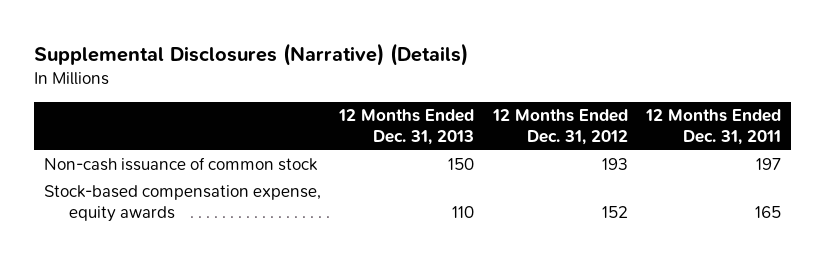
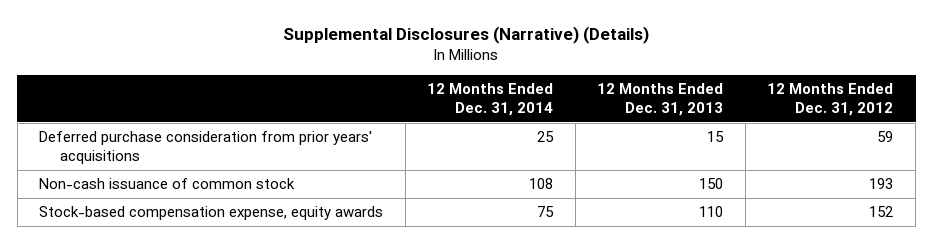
[645,108,782,146] 12 Months Ended Dec. 31, 2011 -> none
none -> [427,83,554,116] 12 Months Ended Dec. 31, 2014
none -> [39,131,373,165] Deferred purchase consideration from prior years' acquisitions

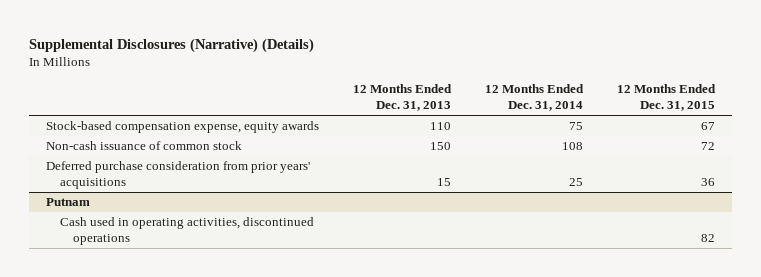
[767,83,894,116] 12 Months Ended Dec. 31, 2012 -> none
none -> [617,84,717,112] 12 Months Ended Dec. 31, 2015
[39,178,296,190] Non-cash issuance of common stock -> [46,141,243,151] Non-cash issuance of common stock
[39,131,373,165] Deferred purchase consideration from prior years' acquisitions -> [46,161,311,190] Deferred purchase consideration from prior years' acquisitions
none -> [46,198,91,207] Putnam
none -> [59,217,314,246] Cash used in operating activities, discontinued operations

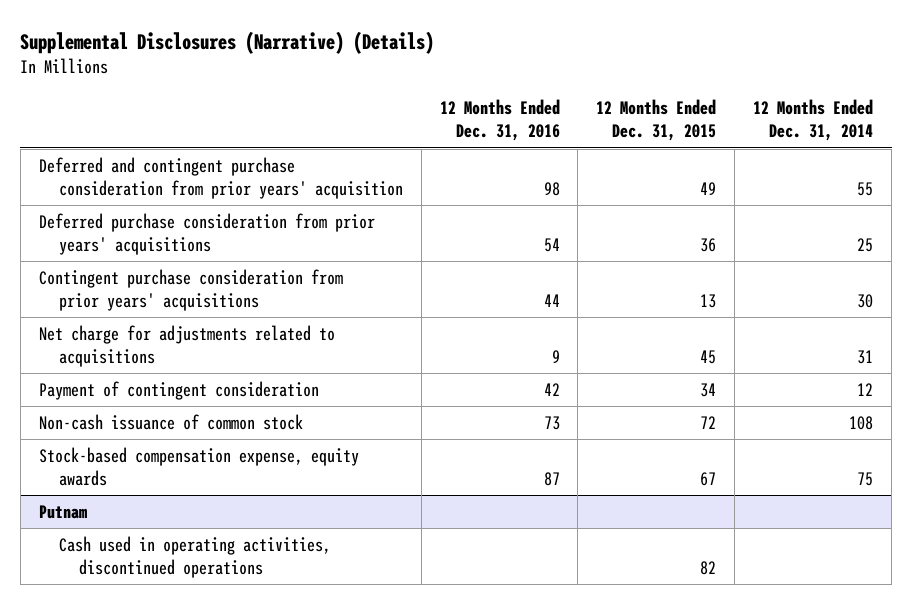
[353,84,453,112] 12 Months Ended Dec. 31, 2013 -> none
none -> [439,99,560,142] 12 Months Ended Dec. 31, 2016
none -> [38,156,403,199] Deferred and contingent purchase consideration from prior years' acquisition
none -> [38,268,343,311] Contingent purchase consideration from prior years' acquisitions
none -> [38,324,335,367] Net charge for adjustments related to acquisitions
none -> [38,380,319,400] Payment of contingent consideration
[46,141,243,151] Non-cash issuance of common stock -> [38,413,303,430] Non-cash issuance of common stock
[46,121,320,134] Stock-based compensation expense, equity awards -> [38,446,359,486] Stock-based compensation expense, equity awards

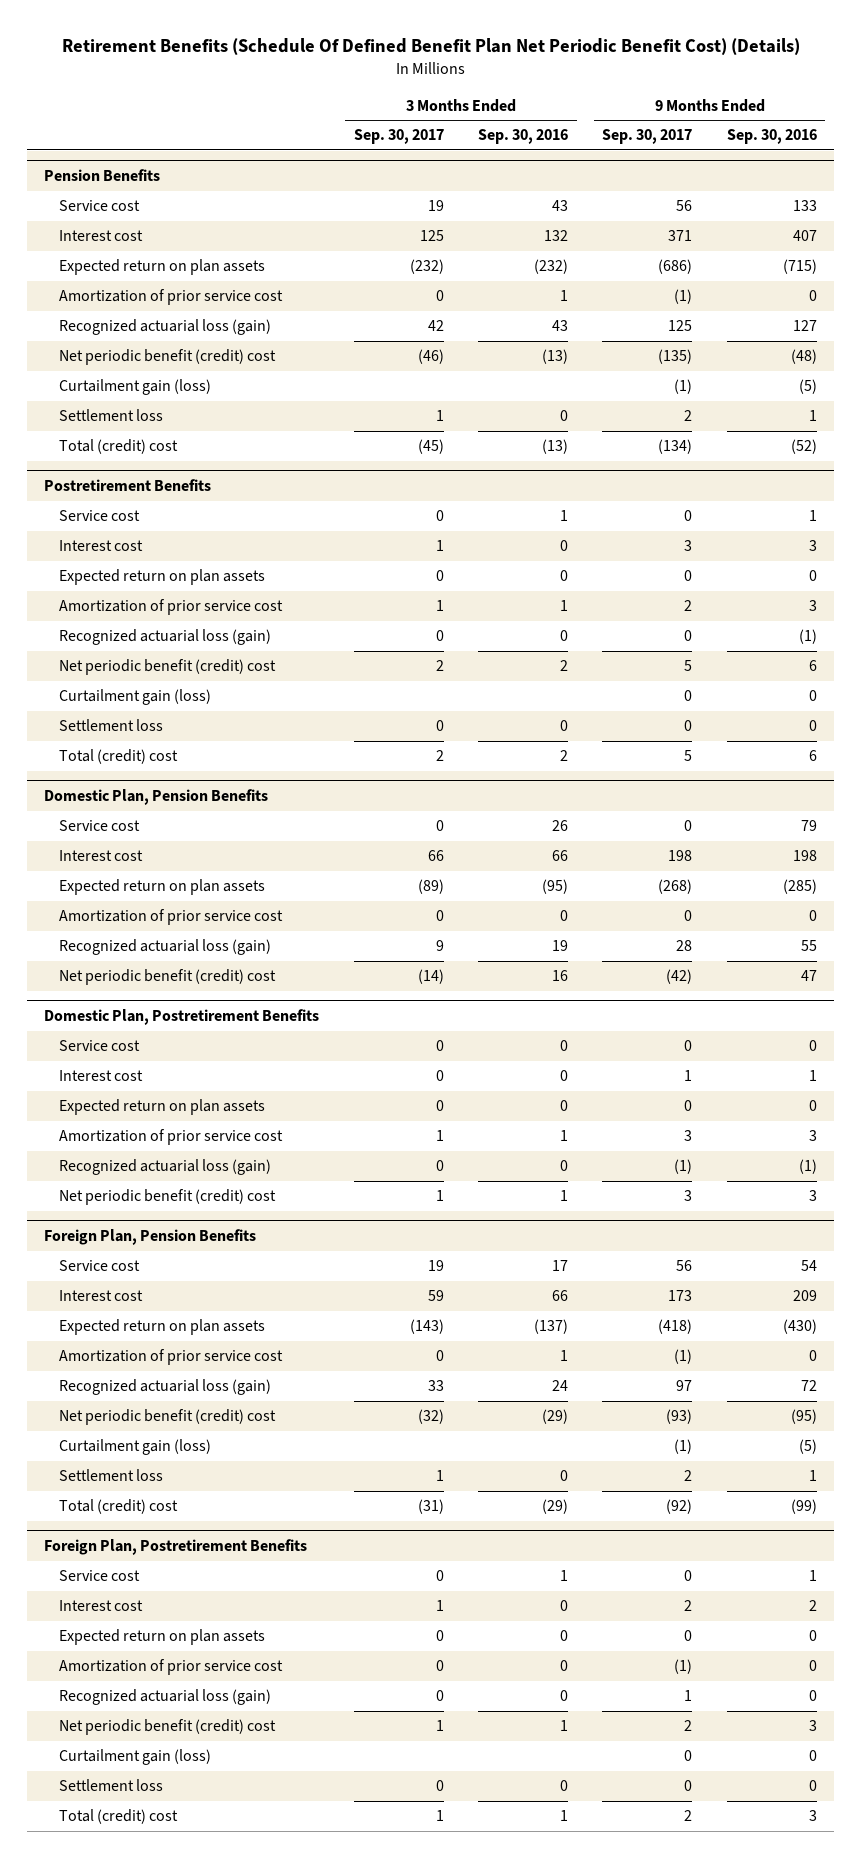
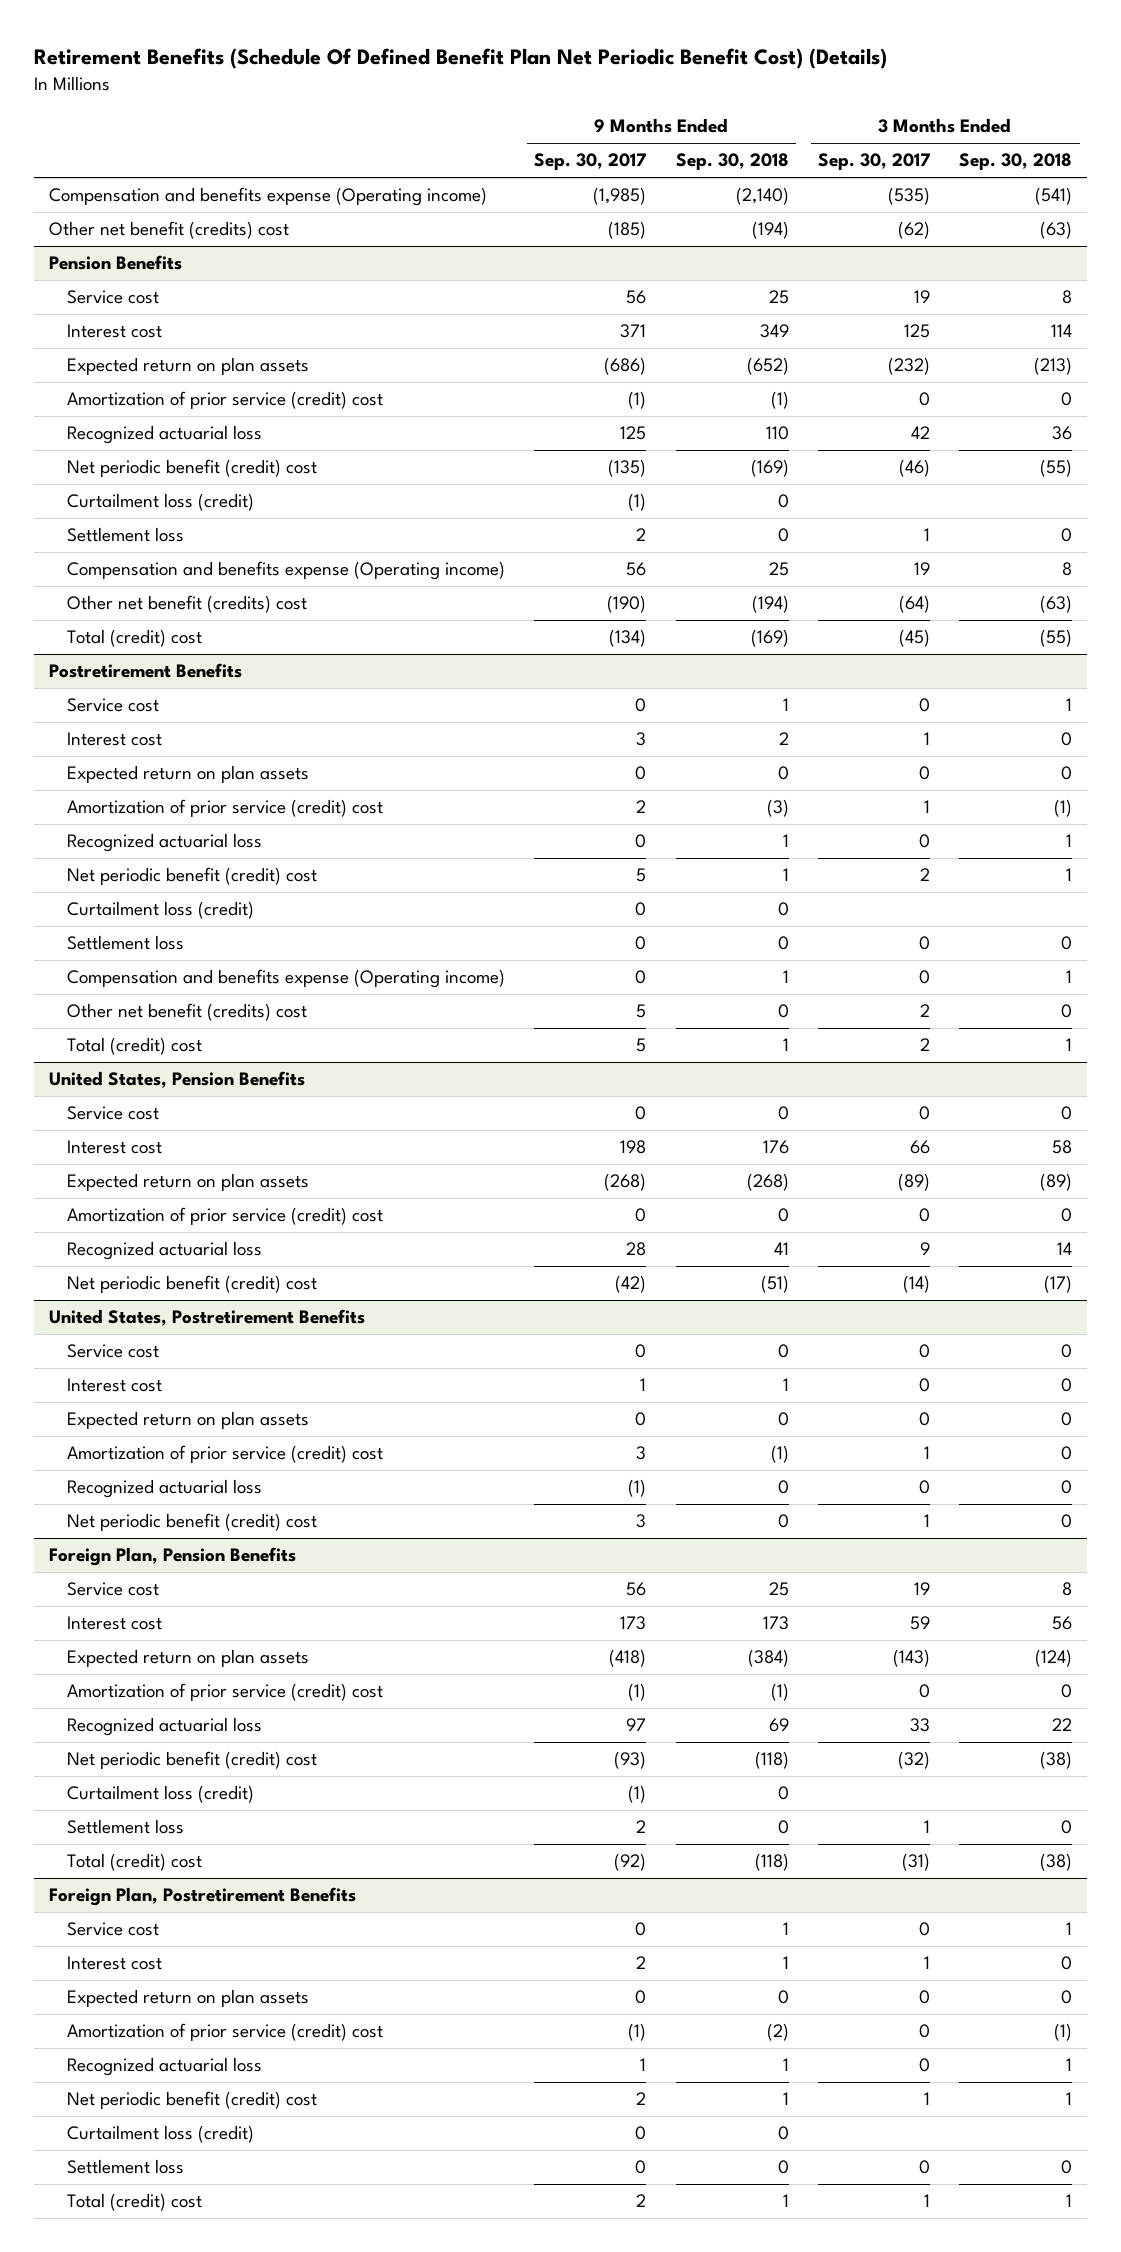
[478,129,569,145] Sep. 30, 2016 -> none
[726,129,817,145] Sep. 30, 2016 -> none
none -> [675,153,789,171] Sep. 30, 2018
none -> [959,153,1073,171] Sep. 30, 2018
none -> [48,187,487,207] Compensation and benefits expense (Operating income)
none -> [48,221,289,240] Other net benefit (credits) cost
[58,289,283,306] Amortization of prior service cost -> [66,391,383,410] Amortization of prior service (credit) cost
[58,319,271,336] Recognized actuarial loss (gain) -> [66,425,262,445] Recognized actuarial loss
[58,379,211,396] Curtailment gain (loss) -> [66,493,254,512] Curtailment loss (credit)
none -> [66,561,505,581] Compensation and benefits expense (Operating income)
none -> [66,595,307,614] Other net benefit (credits) cost
[58,599,283,616] Amortization of prior service cost -> [66,799,383,818] Amortization of prior service (credit) cost
[58,629,271,646] Recognized actuarial loss (gain) -> [66,833,262,853] Recognized actuarial loss
[58,689,211,706] Curtailment gain (loss) -> [66,901,254,920] Curtailment loss (credit)
none -> [66,969,505,989] Compensation and benefits expense (Operating income)
none -> [66,1003,307,1022] Other net benefit (credits) cost
[44,789,269,806] Domestic Plan, Pension Benefits -> none
none -> [48,1071,305,1089] United States, Pension Benefits
[58,909,283,926] Amortization of prior service cost -> [66,1207,383,1226] Amortization of prior service (credit) cost
[58,939,271,956] Recognized actuarial loss (gain) -> [66,1241,262,1261] Recognized actuarial loss
[44,1009,320,1026] Domestic Plan, Postretirement Benefits -> none
none -> [48,1309,365,1327] United States, Postretirement Benefits
[58,1129,283,1146] Amortization of prior service cost -> [66,1445,383,1464] Amortization of prior service (credit) cost
[58,1159,271,1176] Recognized actuarial loss (gain) -> [66,1479,262,1499] Recognized actuarial loss
[58,1349,283,1366] Amortization of prior service cost -> [66,1683,383,1702] Amortization of prior service (credit) cost
[58,1379,271,1396] Recognized actuarial loss (gain) -> [66,1717,262,1737] Recognized actuarial loss
[58,1439,211,1456] Curtailment gain (loss) -> [66,1785,254,1804] Curtailment loss (credit)
[58,1659,283,1676] Amortization of prior service cost -> [66,2023,383,2042] Amortization of prior service (credit) cost
[58,1689,271,1706] Recognized actuarial loss (gain) -> [66,2057,262,2077] Recognized actuarial loss
[58,1749,211,1766] Curtailment gain (loss) -> [66,2125,254,2144] Curtailment loss (credit)

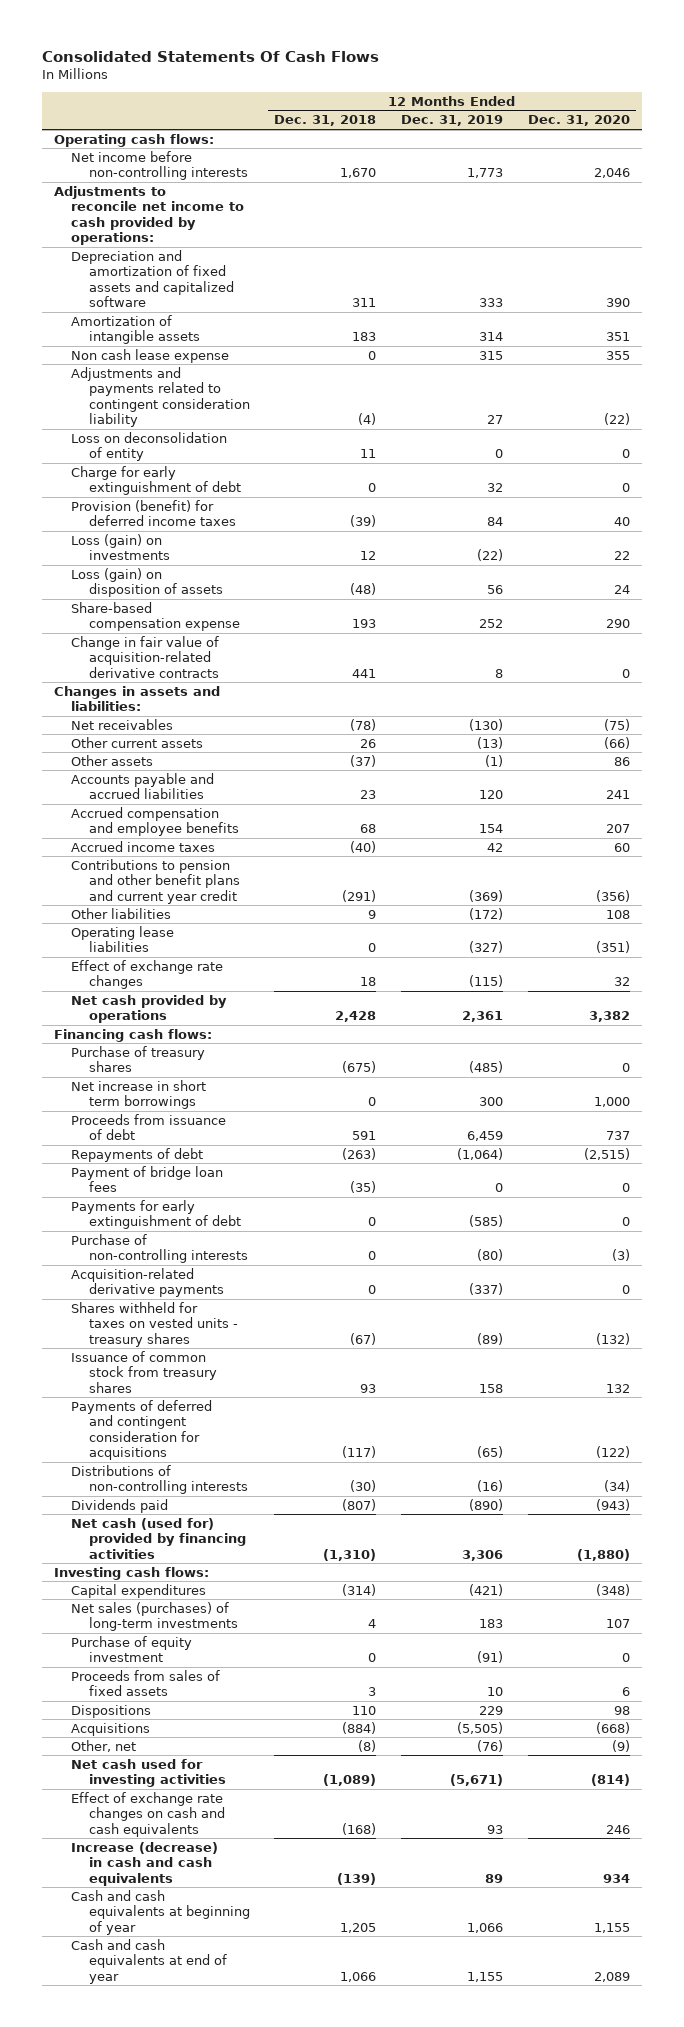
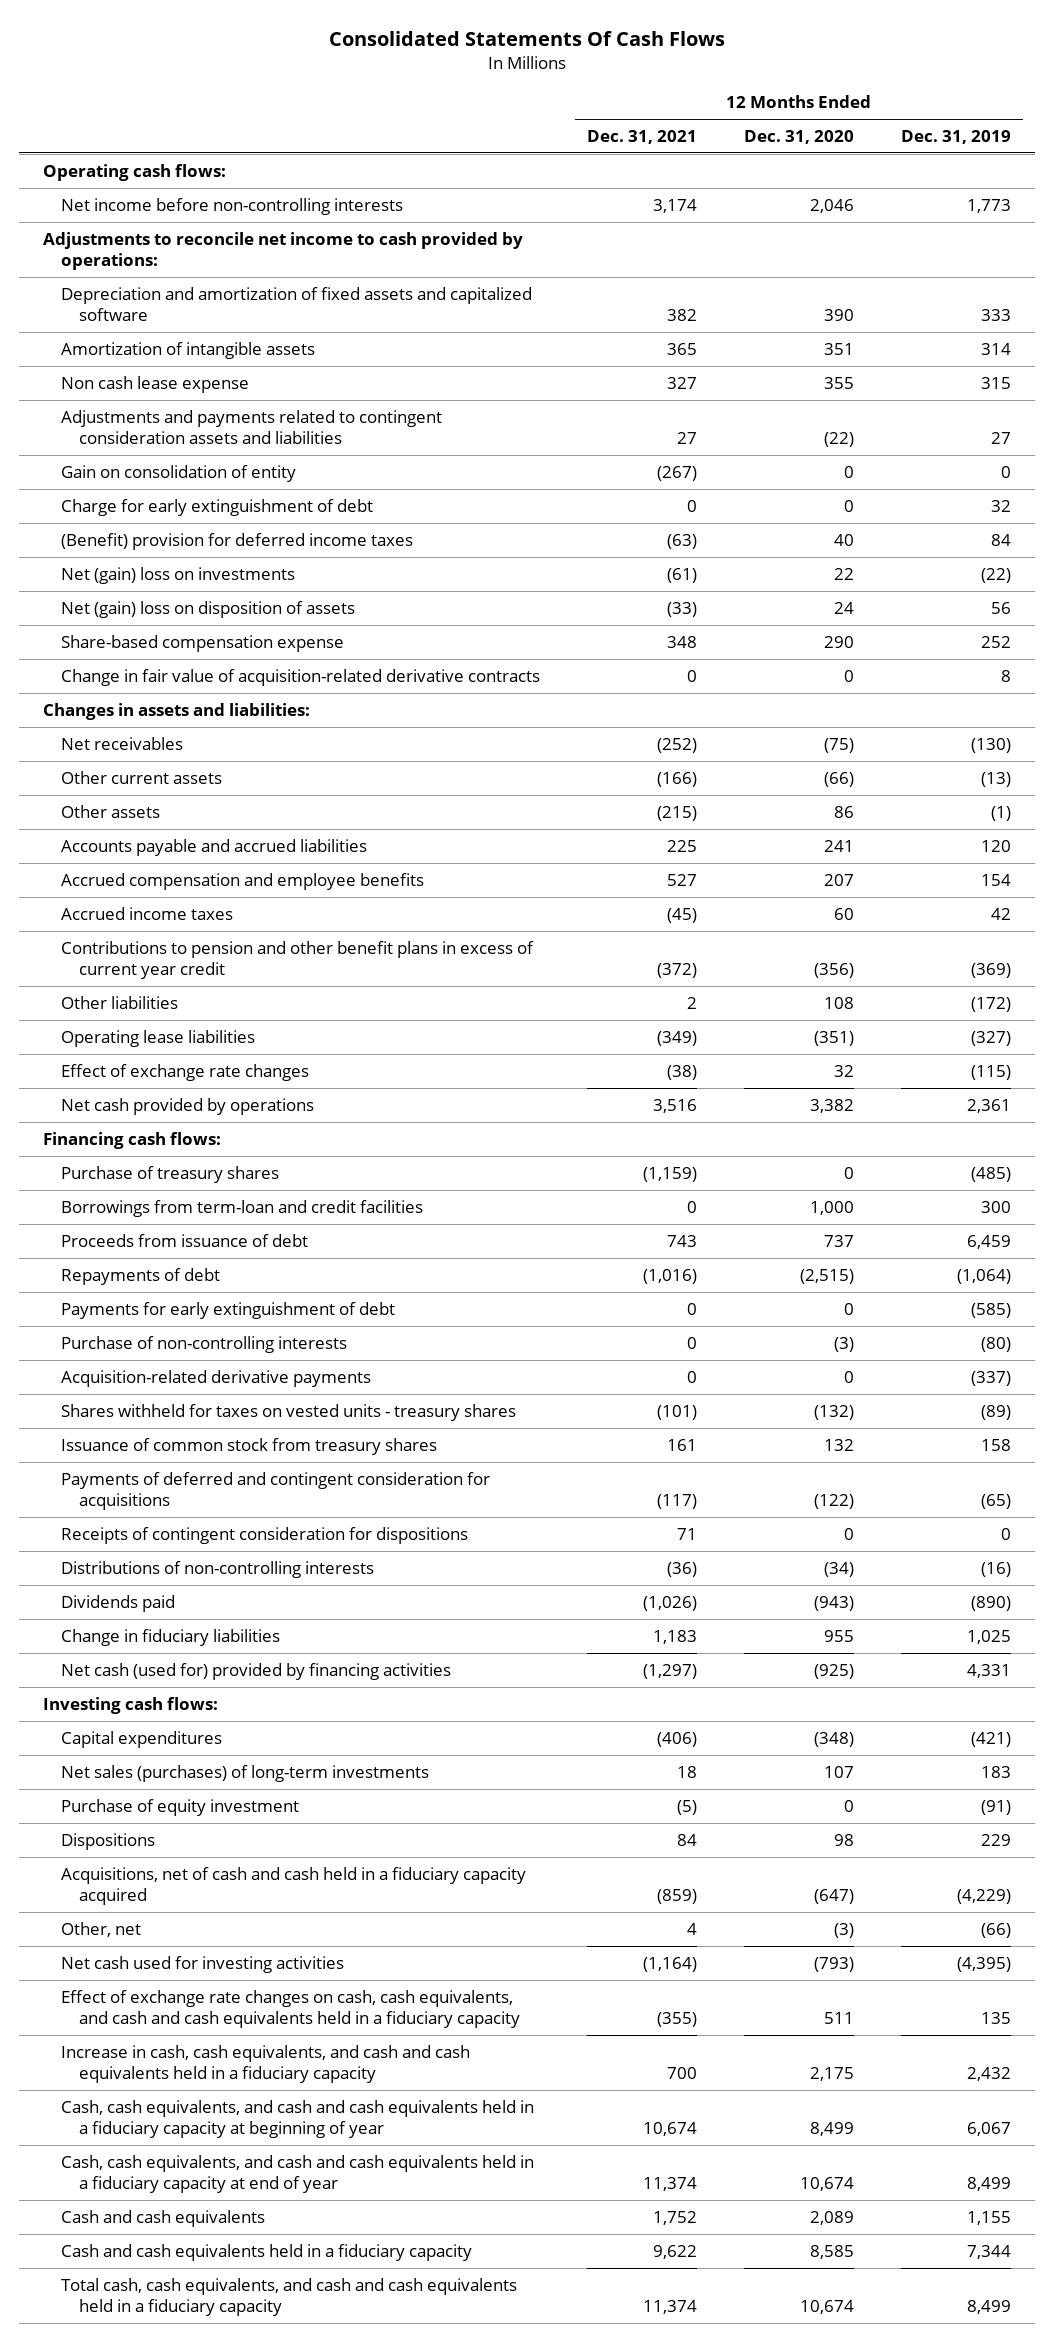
[274,115,377,127] Dec. 31, 2018 -> none
none -> [587,129,698,144] Dec. 31, 2021
[71,366,250,427] Adjustments and payments related to contingent consideration liability -> [61,409,443,445] Adjustments and payments related to contingent consideration assets and liabilities
[71,431,228,462] Loss on deconsolidation of entity -> [61,464,297,482] Gain on consolidation of entity
[71,499,236,527] Provision (benefit) for deferred income taxes -> [61,532,414,550] (Benefit) provision for deferred income taxes
[71,533,170,561] Loss (gain) on investments -> [61,566,296,584] Net (gain) loss on investments
[71,567,223,598] Loss (gain) on disposition of assets -> [61,600,356,618] Net (gain) loss on disposition of assets
[71,858,240,904] Contributions to pension and other benefit plans and current year credit -> [61,940,535,980] Contributions to pension and other benefit plans in excess of current year credit
[71,1079,207,1110] Net increase in short term borrowings -> none
none -> [61,1199,424,1217] Borrowings from term-loan and credit facilities
[71,1165,224,1193] Payment of bridge loan fees -> none
none -> [61,1526,469,1544] Receipts of contingent consideration for dispositions
none -> [61,1628,281,1646] Change in fiduciary liabilities
[461,1549,503,1561] 3,306 -> [967,1663,1012,1678] 4,331
[576,1548,630,1561] (1,880) -> [814,1663,855,1679] (925)
[71,1669,221,1697] Proceeds from sales of fixed assets -> none
[71,1722,151,1736] Acquisitions -> none
none -> [61,1866,527,1906] Acquisitions, net of cash and cash held in a fiduciary capacity acquired
[476,1739,503,1752] (76) -> [981,1922,1012,1938] (66)
[611,1739,630,1752] (9) -> [834,1922,855,1938] (3)
[449,1774,503,1787] (5,671) -> [957,1956,1012,1972] (4,395)
[590,1774,630,1787] (814) -> [814,1956,855,1972] (793)
[71,1791,225,1837] Effect of exchange rate changes on cash and cash equivalents -> [61,1989,521,2029] Effect of exchange rate changes on cash, cash equivalents, and cash and cash equivalents held in a fiduciary capacity
[486,1824,503,1834] 93 -> [981,2012,1012,2025] 135
[605,1824,630,1834] 246 -> [824,2012,855,2025] 511
[71,1841,219,1886] Increase (decrease) in cash and cash equivalents -> [61,2044,471,2084] Increase in cash, cash equivalents, and cash and cash equivalents held in a fiduciary capacity
[484,1873,503,1883] 89 -> [967,2067,1012,2082] 2,432
[602,1873,630,1883] 934 -> [810,2067,855,2082] 2,175
[71,1889,250,1935] Cash and cash equivalents at beginning of year -> [61,2099,535,2139] Cash, cash equivalents, and cash and cash equivalents held in a fiduciary capacity at beginning of year
[466,1922,503,1933] 1,066 -> [967,2122,1012,2137] 6,067
[593,1922,630,1933] 1,155 -> [810,2122,855,2137] 8,499
[71,1938,227,1984] Cash and cash equivalents at end of year -> [61,2154,535,2194] Cash, cash equivalents, and cash and cash equivalents held in a fiduciary capacity at end of year
[466,1971,503,1982] 1,155 -> [967,2177,1012,2192] 8,499
[593,1971,630,1982] 2,089 -> [800,2177,855,2192] 10,674
none -> [61,2209,266,2227] Cash and cash equivalents
none -> [61,2243,473,2261] Cash and cash equivalents held in a fiduciary capacity
none -> [61,2277,518,2317] Total cash, cash equivalents, and cash and cash equivalents held in a fiduciary capacity

